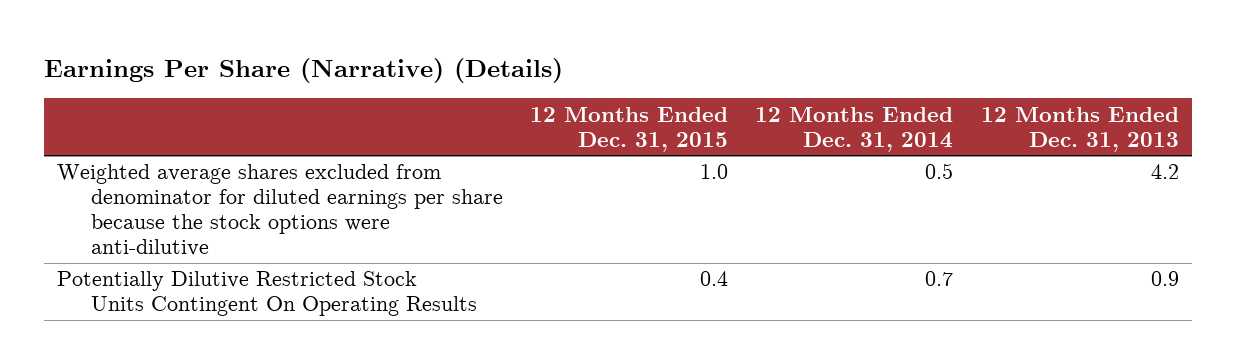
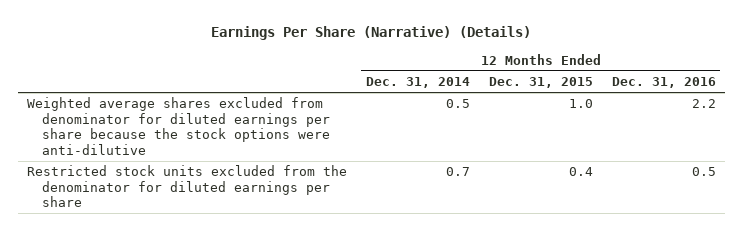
[980,106,1179,152] 12 Months Ended Dec. 31, 2013 -> none
none -> [611,77,716,89] Dec. 31, 2016
[57,271,478,317] Potentially Dilutive Restricted Stock Units Contingent On Operating Results -> [27,165,348,208] Restricted stock units excluded from the denominator for diluted earnings per share

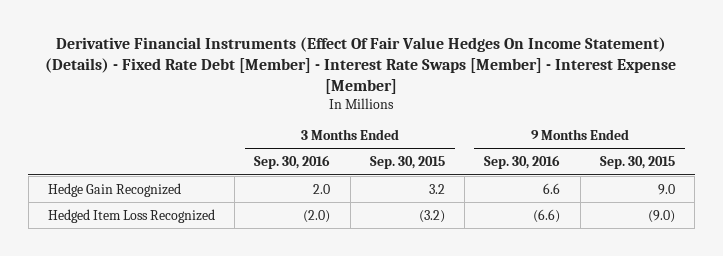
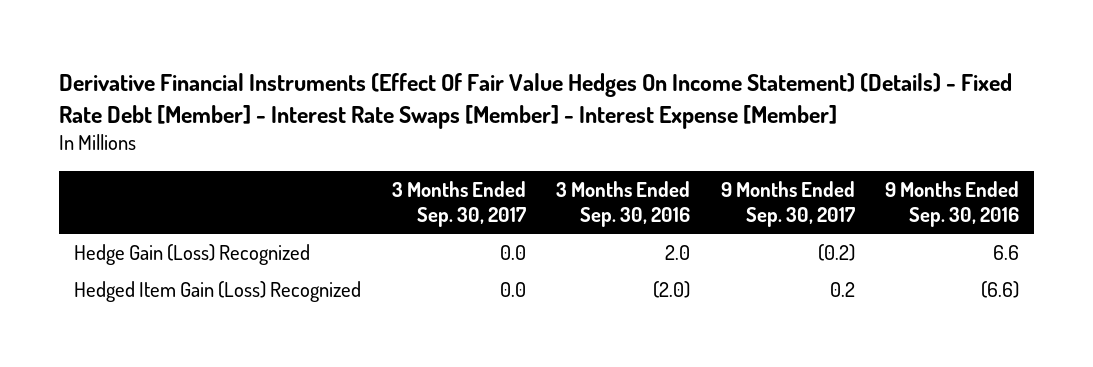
[369,156,445,170] Sep. 30, 2015 -> none
[599,156,675,170] Sep. 30, 2015 -> none
none -> [391,180,526,227] 3 Months Ended Sep. 30, 2017
none -> [720,180,855,227] 9 Months Ended Sep. 30, 2017
[47,182,181,197] Hedge Gain Recognized -> [74,244,311,266] Hedge Gain (Loss) Recognized
[47,208,215,223] Hedged Item Loss Recognized -> [74,281,362,303] Hedged Item Gain (Loss) Recognized

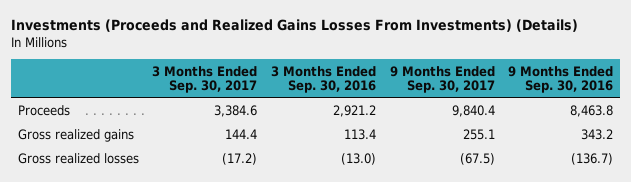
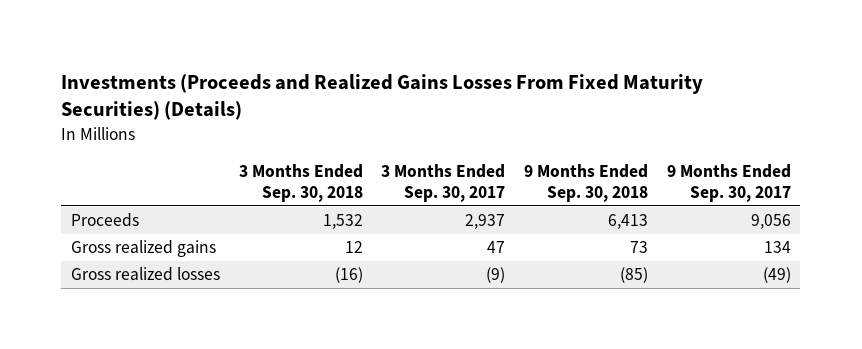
[10,19,578,33] Investments (Proceeds and Realized Gains Losses From Investments) (Details) -> [61,73,704,121] Investments (Proceeds and Realized Gains Losses From Fixed Maturity Securities) (Details)
[270,65,376,94] 3 Months Ended Sep. 30, 2016 -> none
[508,65,614,94] 9 Months Ended Sep. 30, 2016 -> none
none -> [238,164,363,202] 3 Months Ended Sep. 30, 2018
none -> [524,164,649,202] 9 Months Ended Sep. 30, 2018
[214,105,258,118] 3,384.6 -> [465,214,506,230] 2,937
[451,105,495,118] 9,840.4 -> [751,214,792,230] 9,056
[225,129,258,140] 144.4 -> [487,241,506,254] 47
[462,129,495,141] 255.1 -> [764,241,792,254] 134
[222,153,258,166] (17.2) -> [486,267,506,284] (9)
[459,153,495,166] (67.5) -> [763,267,792,284] (49)

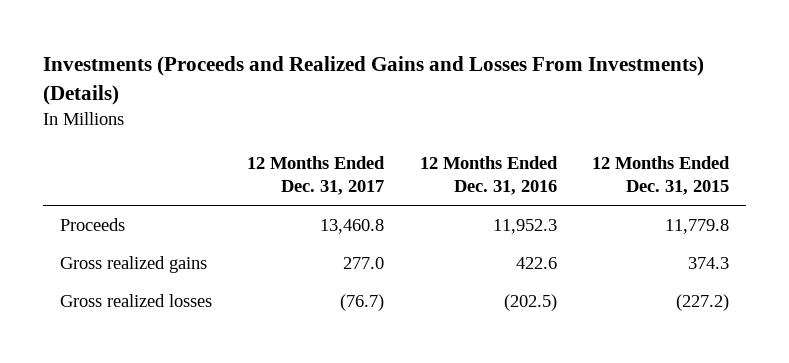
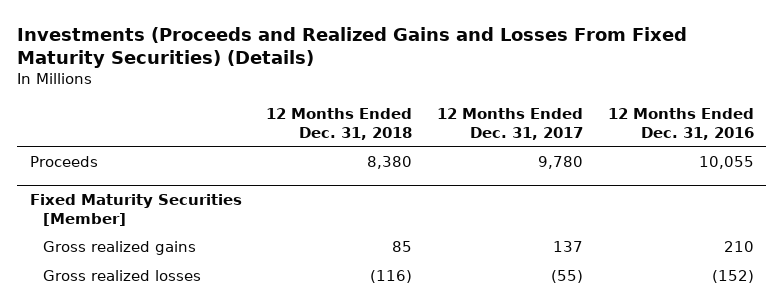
[42,56,704,106] Investments (Proceeds and Realized Gains and Losses From Investments) (Details) -> [17,26,688,68] Investments (Proceeds and Realized Gains and Losses From Fixed Maturity Securities) (Details)
[591,155,730,196] 12 Months Ended Dec. 31, 2015 -> none
none -> [266,108,413,140] 12 Months Ended Dec. 31, 2018
[320,219,385,235] 13,460.8 -> [538,155,584,169] 9,780
[492,219,557,235] 11,952.3 -> [698,155,754,169] 10,055
none -> [29,194,242,226] Fixed Maturity Securities [Member]
[343,257,385,270] 277.0 -> [553,240,584,252] 137
[515,257,557,270] 422.6 -> [723,240,754,252] 210
[340,294,385,312] (76.7) -> [551,269,584,283] (55)
[503,294,557,312] (202.5) -> [711,269,754,283] (152)

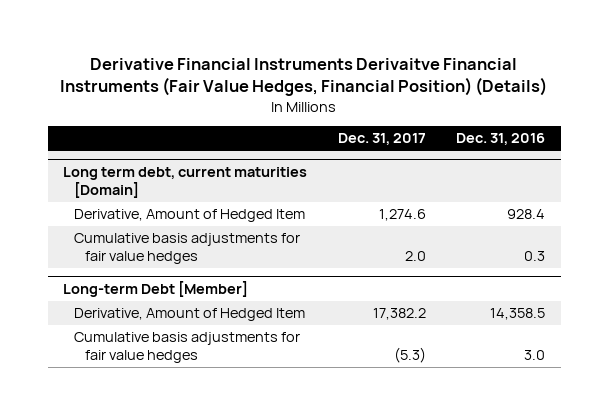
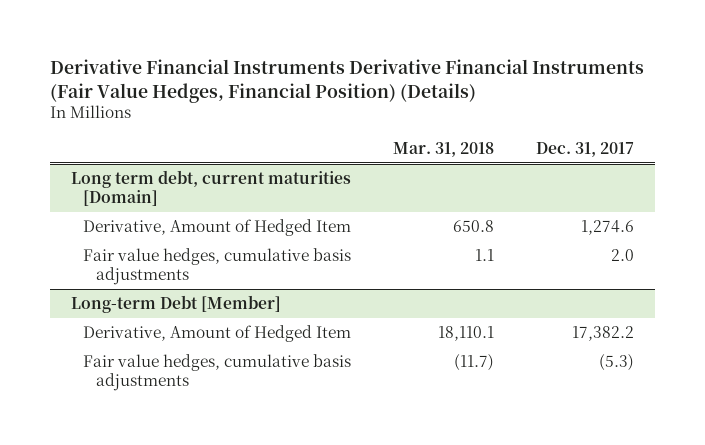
[60,57,548,97] Derivative Financial Instruments Derivaitve Financial Instruments (Fair Value Hedges, Financial Position) (Details) -> [50,58,645,103] Derivative Financial Instruments Derivative Financial Instruments (Fair Value Hedges, Financial Position) (Details)
[456,133,546,146] Dec. 31, 2016 -> none
none -> [393,141,495,157] Mar. 31, 2018
[73,233,300,265] Cumulative basis adjustments for fair value hedges -> [83,248,352,286] Fair value hedges, cumulative basis adjustments
[73,332,300,364] Cumulative basis adjustments for fair value hedges -> [83,354,352,392] Fair value hedges, cumulative basis adjustments

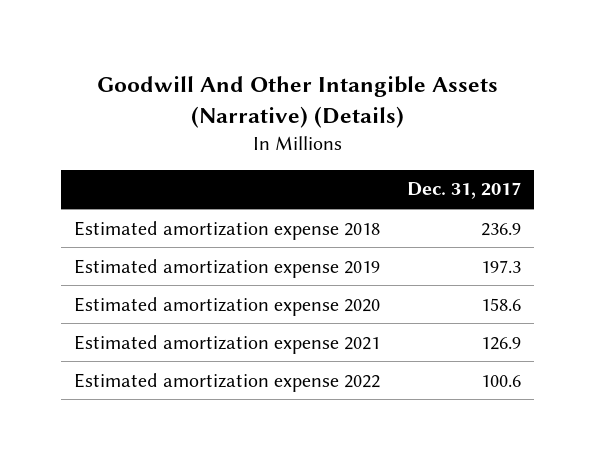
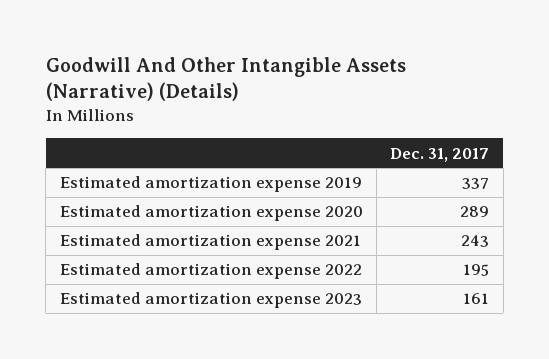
[74,220,381,240] Estimated amortization expense 2018 -> [59,176,362,193] Estimated amortization expense 2019
[480,222,521,236] 236.9 -> [462,178,490,190] 337
[74,258,381,278] Estimated amortization expense 2019 -> [59,205,363,222] Estimated amortization expense 2020
[480,259,521,273] 197.3 -> [460,206,490,218] 289
[74,296,381,316] Estimated amortization expense 2020 -> [59,234,361,251] Estimated amortization expense 2021
[480,297,521,311] 158.6 -> [461,235,490,248] 243
[74,334,381,354] Estimated amortization expense 2021 -> [59,263,362,280] Estimated amortization expense 2022
[480,336,521,350] 126.9 -> [463,264,490,277] 195
[74,372,381,392] Estimated amortization expense 2022 -> [59,292,362,309] Estimated amortization expense 2023
[480,374,521,387] 100.6 -> [463,293,490,305] 161

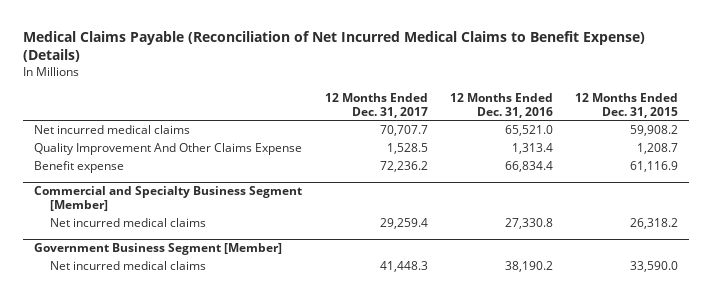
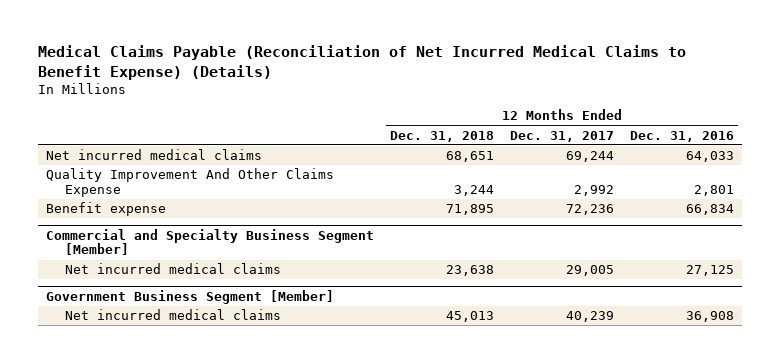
[575,92,679,118] 12 Months Ended Dec. 31, 2015 -> none
none -> [390,130,495,142] Dec. 31, 2018
[379,125,428,137] 70,707.7 -> [566,151,615,163] 69,244
[504,125,553,137] 65,521.0 -> [686,151,735,163] 64,033
[386,143,428,155] 1,528.5 -> [574,185,615,197] 2,992
[511,143,553,155] 1,313.4 -> [694,185,735,197] 2,801
[379,161,428,173] 72,236.2 -> [566,204,615,216] 72,236
[504,161,553,173] 66,834.4 -> [686,204,735,216] 66,834
[379,218,428,230] 29,259.4 -> [566,265,615,277] 29,005
[504,218,553,230] 27,330.8 -> [686,265,735,277] 27,125
[379,261,428,273] 41,448.3 -> [566,311,615,323] 40,239
[504,261,553,273] 38,190.2 -> [686,311,735,323] 36,908

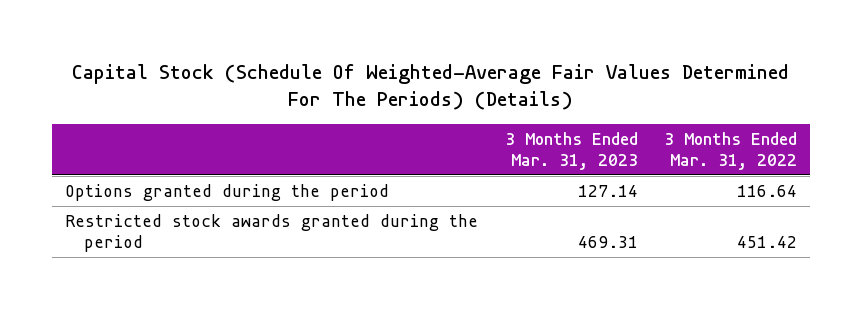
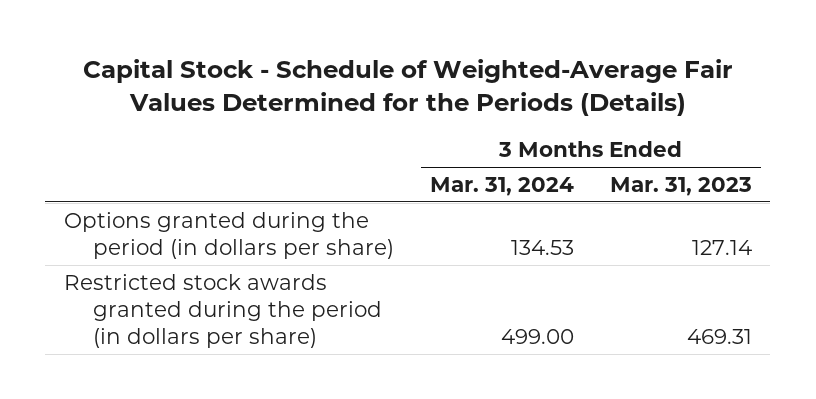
[72,64,790,111] Capital Stock (Schedule Of Weighted-Average Fair Values Determined For The Periods) (Details) -> [82,59,733,117] Capital Stock - Schedule of Weighted-Average Fair Values Determined for the Periods (Details)
[663,131,797,170] 3 Months Ended Mar. 31, 2022 -> none
none -> [429,177,574,197] Mar. 31, 2024
[65,183,390,201] Options granted during the period -> [63,211,394,259] Options granted during the period (in dollars per share)
[65,213,479,252] Restricted stock awards granted during the period -> [63,273,382,349] Restricted stock awards granted during the period (in dollars per share)

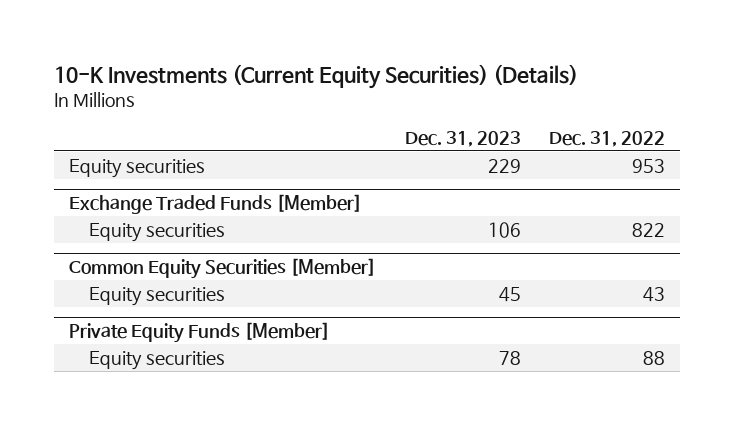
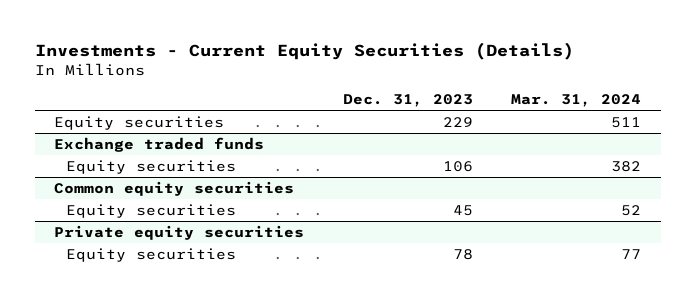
[54,64,579,90] 10-K Investments (Current Equity Securities) (Details) -> [34,42,574,61] Investments - Current Equity Securities (Details)
[549,130,666,147] Dec. 31, 2022 -> none
none -> [511,94,642,108] Mar. 31, 2024
[68,194,362,215] Exchange Traded Funds [Member] -> [54,136,265,152] Exchange traded funds
[68,258,376,280] Common Equity Securities [Member] -> [54,180,295,196] Common equity securities
[68,322,330,344] Private Equity Funds [Member] -> [54,224,305,240] Private equity securities

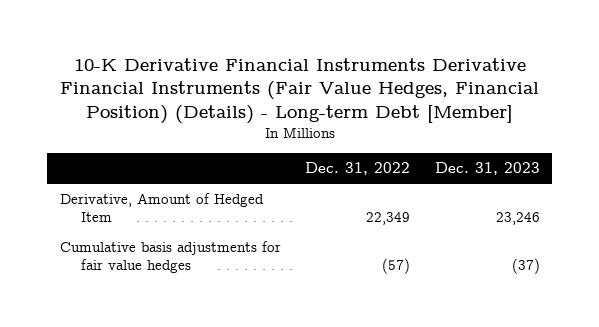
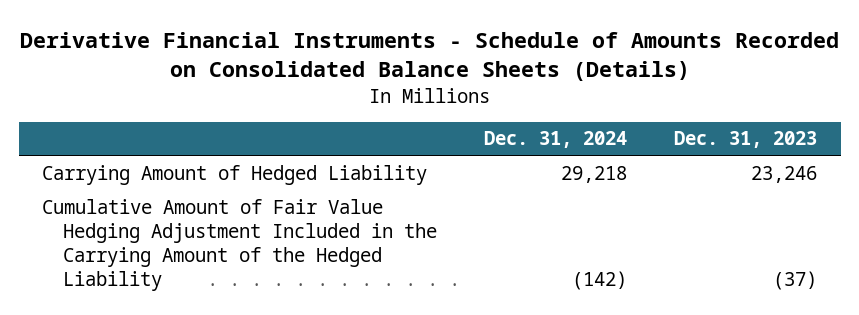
[59,57,539,124] 10-K Derivative Financial Instruments Derivative Financial Instruments (Fair Value Hedges, Financial Position) (Details) - Long-term Debt [Member] -> [19,32,839,82] Derivative Financial Instruments - Schedule of Amounts Recorded on Consolidated Balance Sheets (Details)
[305,162,411,176] Dec. 31, 2022 -> none
none -> [483,131,627,149] Dec. 31, 2024
[59,193,264,223] Derivative, Amount of Hedged Item -> [42,164,428,185] Carrying Amount of Hedged Liability
[59,241,281,274] Cumulative basis adjustments for fair value hedges -> [42,198,437,292] Cumulative Amount of Fair Value Hedging Adjustment Included in the Carrying Amount of the Hedged Liability

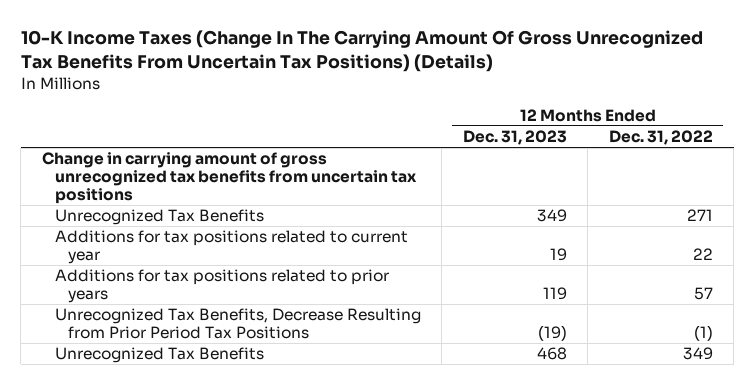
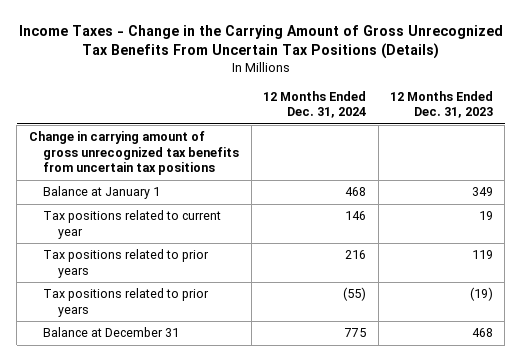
[20,30,703,73] 10-K Income Taxes (Change In The Carrying Amount Of Gross Unrecognized Tax Benefits From Uncertain Tax Positions) (Details) -> [18,25,503,60] Income Taxes - Change in the Carrying Amount of Gross Unrecognized Tax Benefits From Uncertain Tax Positions (Details)
[608,130,713,146] Dec. 31, 2022 -> none
none -> [263,90,367,119] 12 Months Ended Dec. 31, 2024
[54,209,264,226] Unrecognized Tax Benefits -> [43,186,161,200] Balance at January 1
[54,230,408,265] Additions for tax positions related to current year -> [43,210,222,239] Tax positions related to current year
[54,269,389,304] Additions for tax positions related to prior years -> [43,249,210,278] Tax positions related to prior years
[54,308,421,340] Unrecognized Tax Benefits, Decrease Resulting from Prior Period Tax Positions -> [43,288,210,317] Tax positions related to prior years
[54,347,264,364] Unrecognized Tax Benefits -> [43,327,180,338] Balance at December 31

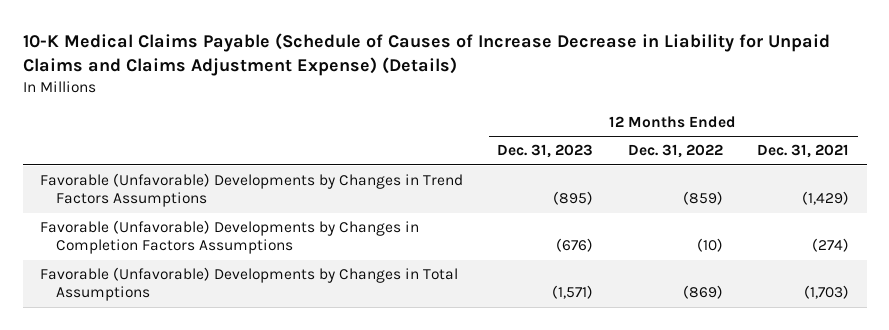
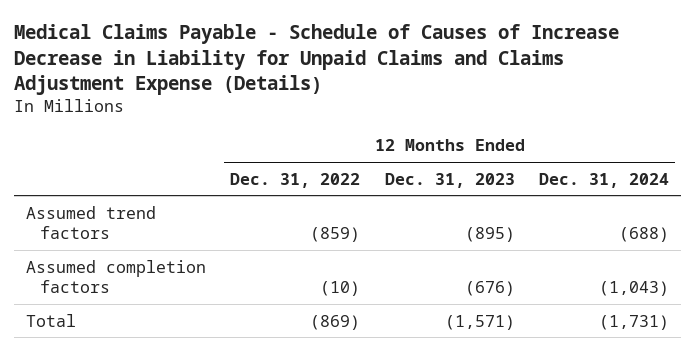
[22,32,830,77] 10-K Medical Claims Payable (Schedule of Causes of Increase Decrease in Liability for Unpaid Claims and Claims Adjustment Expense) (Details) -> [13,24,619,96] Medical Claims Payable - Schedule of Causes of Increase Decrease in Liability for Unpaid Claims and Claims Adjustment Expense (Details)
[757,144,850,159] Dec. 31, 2021 -> none
none -> [538,172,669,188] Dec. 31, 2024
[39,173,463,208] Favorable (Unfavorable) Developments by Changes in Trend Factors Assumptions -> [25,205,156,240] Assumed trend factors
[39,220,419,255] Favorable (Unfavorable) Developments by Changes in Completion Factors Assumptions -> [25,259,206,294] Assumed completion factors
[39,267,458,302] Favorable (Unfavorable) Developments by Changes in Total Assumptions -> [25,313,76,327] Total

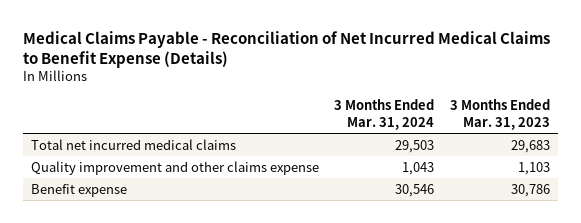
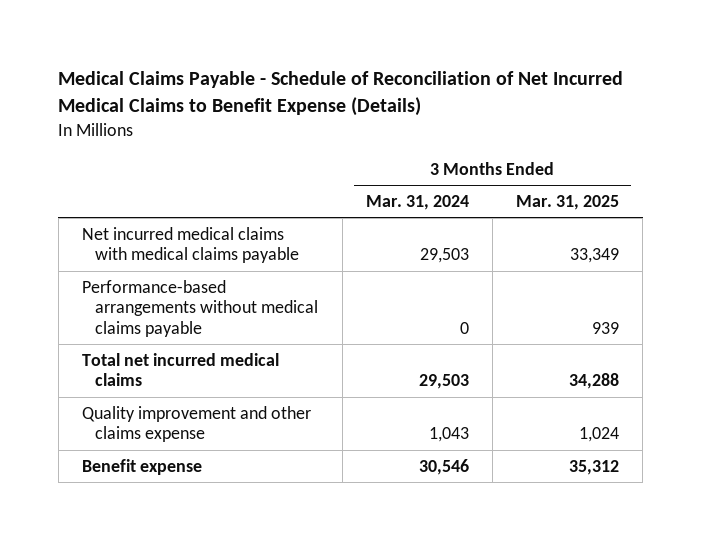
[23,30,551,68] Medical Claims Payable - Reconciliation of Net Incurred Medical Claims to Benefit Expense (Details) -> [58,71,624,117] Medical Claims Payable - Schedule of Reconciliation of Net Incurred Medical Claims to Benefit Expense (Details)
[449,99,550,130] 3 Months Ended Mar. 31, 2023 -> none
none -> [516,195,620,211] Mar. 31, 2025
none -> [82,226,300,264] Net incurred medical claims with medical claims payable
none -> [82,279,319,337] Performance-based arrangements without medical claims payable

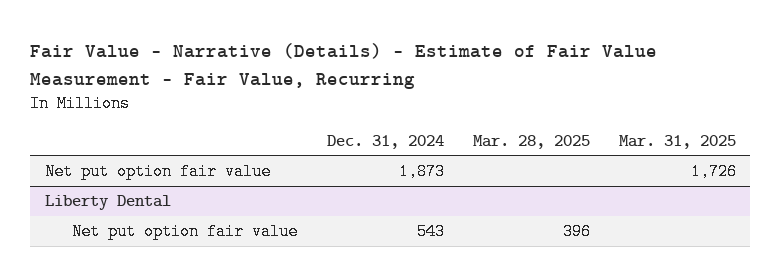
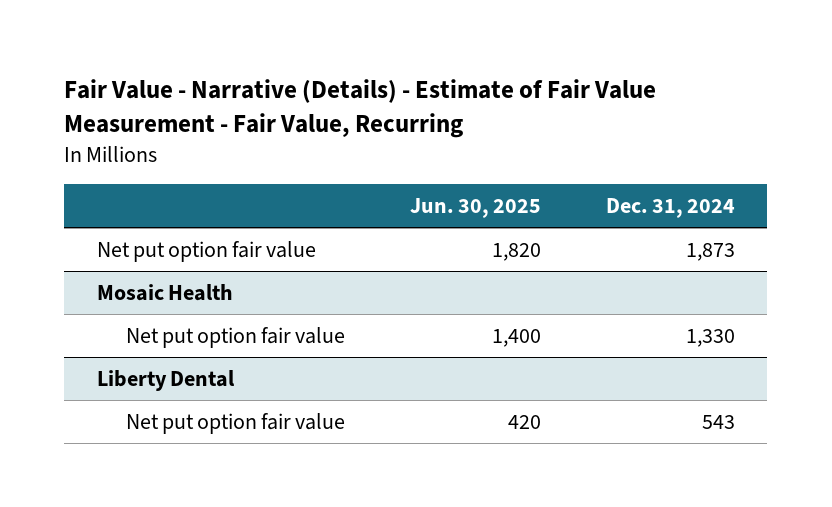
[472,134,590,149] Mar. 28, 2025 -> none
[618,134,736,149] Mar. 31, 2025 -> none
none -> [410,197,542,218] Jun. 30, 2025
none -> [96,283,233,301] Mosaic Health
none -> [126,326,346,348] Net put option fair value

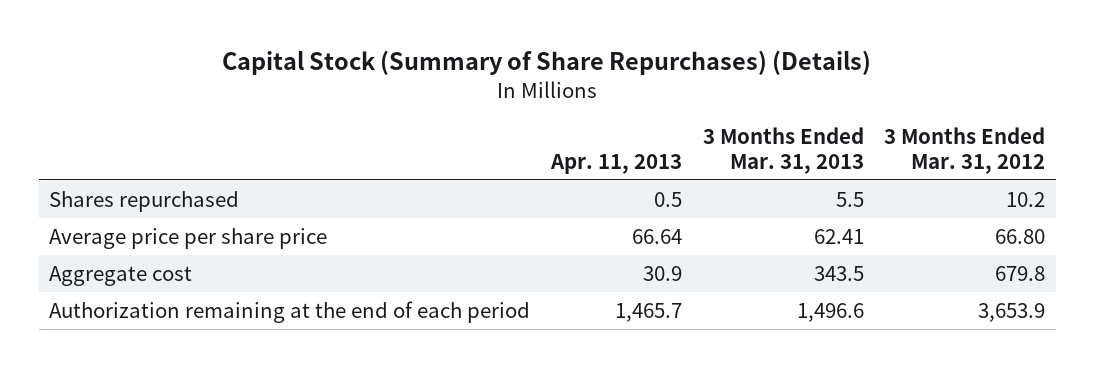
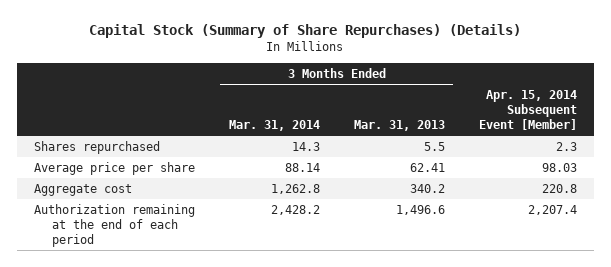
[549,153,682,174] Apr. 11, 2013 -> none
[884,126,1046,174] 3 Months Ended Mar. 31, 2012 -> none
none -> [228,120,320,132] Mar. 31, 2014
none -> [479,90,578,131] Apr. 15, 2014 Subsequent Event [Member]
[48,227,327,249] Average price per share price -> [33,161,195,175] Average price per share
[813,265,864,281] 343.5 -> [409,183,445,193] 340.2

